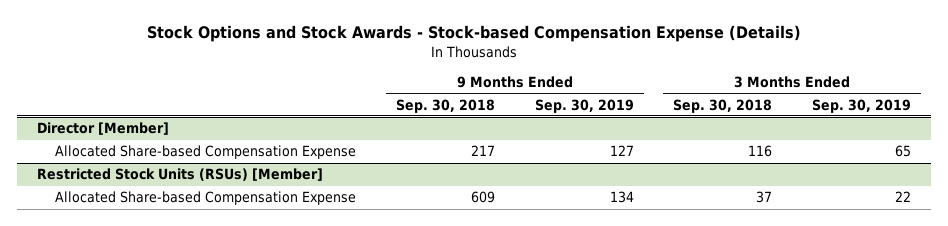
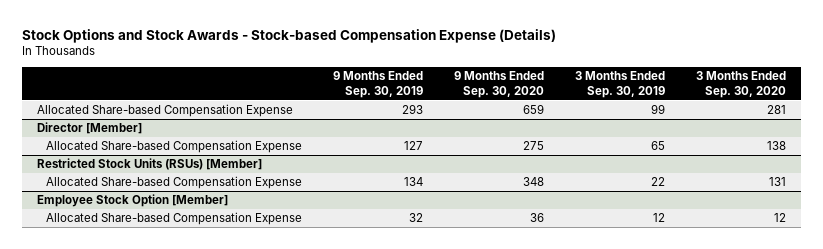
[395,98,495,113] Sep. 30, 2018 -> none
[673,98,773,113] Sep. 30, 2018 -> none
none -> [453,71,544,98] 9 Months Ended Sep. 30, 2020
none -> [695,71,786,98] 3 Months Ended Sep. 30, 2020
none -> [37,104,294,118] Allocated Share-based Compensation Expense
none -> [37,194,229,208] Employee Stock Option [Member]
none -> [46,212,303,226] Allocated Share-based Compensation Expense

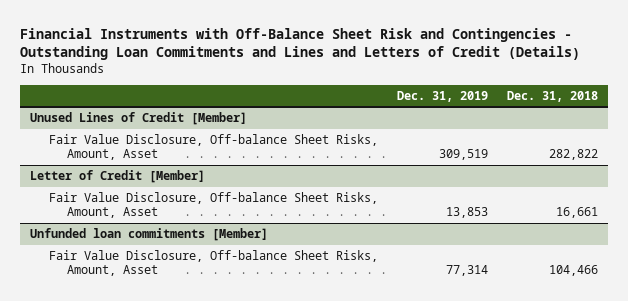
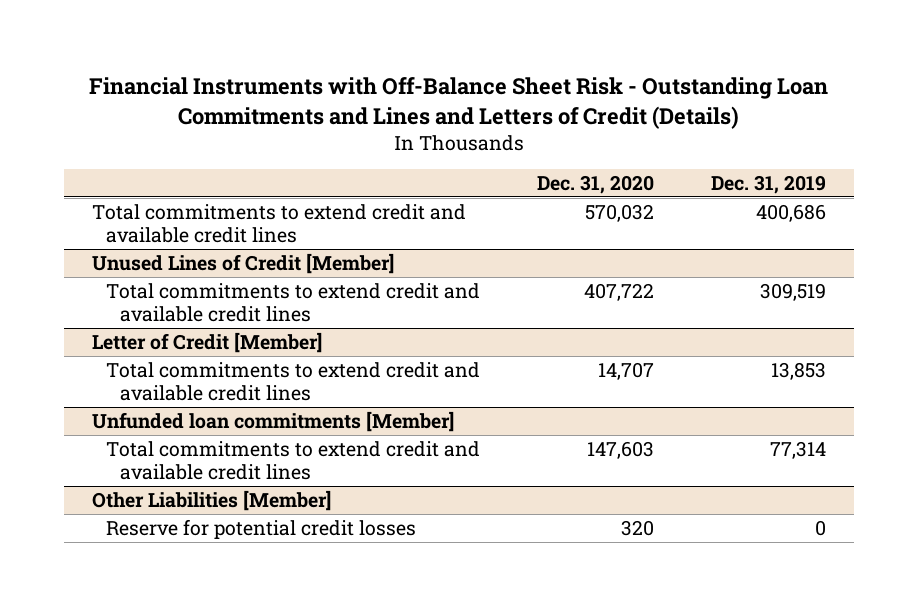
[20,27,581,60] Financial Instruments with Off-Balance Sheet Risk and Contingencies - Outstanding Loan Commitments and Lines and Letters of Credit (Details) -> [88,76,828,129] Financial Instruments with Off-Balance Sheet Risk - Outstanding Loan Commitments and Lines and Letters of Credit (Details)
[507,90,599,102] Dec. 31, 2018 -> none
none -> [536,174,654,194] Dec. 31, 2020
none -> [92,203,467,243] Total commitments to extend credit and available credit lines
[48,134,378,161] Fair Value Disclosure, Off-balance Sheet Risks, Amount, Asset -> [106,282,481,322] Total commitments to extend credit and available credit lines
[48,192,378,219] Fair Value Disclosure, Off-balance Sheet Risks, Amount, Asset -> [106,361,481,401] Total commitments to extend credit and available credit lines
[48,250,378,277] Fair Value Disclosure, Off-balance Sheet Risks, Amount, Asset -> [106,440,481,480] Total commitments to extend credit and available credit lines
none -> [92,489,332,511] Other Liabilities [Member]
none -> [106,518,417,539] Reserve for potential credit losses

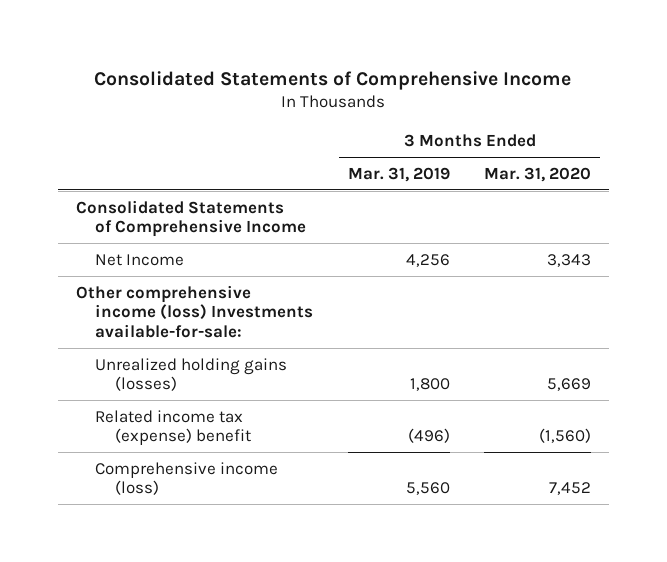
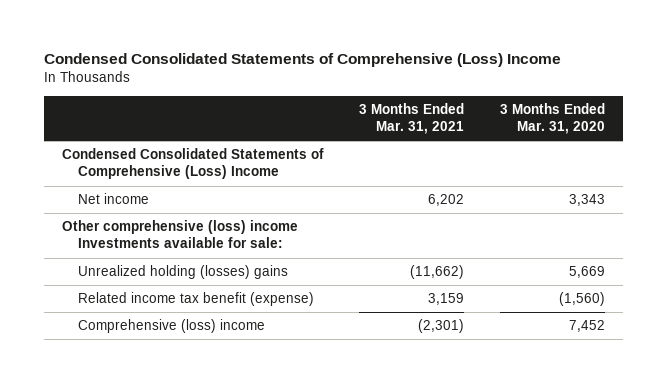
[94,70,572,90] Consolidated Statements of Comprehensive Income -> [43,53,561,68] Condensed Consolidated Statements of Comprehensive (Loss) Income
[347,166,450,182] Mar. 31, 2019 -> none
none -> [359,102,465,135] 3 Months Ended Mar. 31, 2021
[75,199,307,238] Consolidated Statements of Comprehensive Income -> [61,148,324,180] Condensed Consolidated Statements of Comprehensive (Loss) Income
[95,253,185,266] Net Income -> [77,193,149,205] Net income
[75,284,314,339] Other comprehensive income (loss) Investments available-for-sale: -> [61,220,298,249] Other comprehensive (loss) income Investments available for sale:
[95,357,288,392] Unrealized holding gains (losses) -> [77,265,288,280] Unrealized holding (losses) gains
[95,409,252,446] Related income tax (expense) benefit -> [77,292,314,307] Related income tax benefit (expense)
[95,461,279,496] Comprehensive income (loss) -> [77,319,265,334] Comprehensive (loss) income

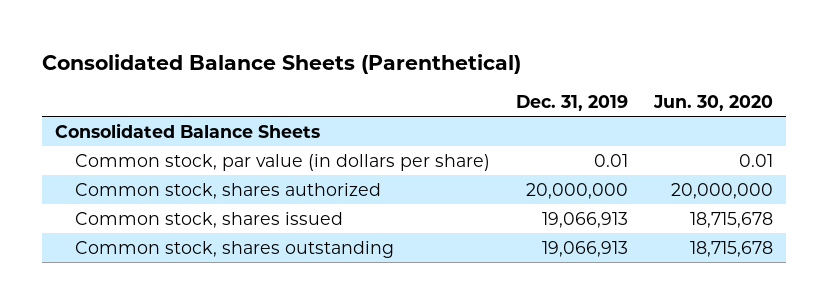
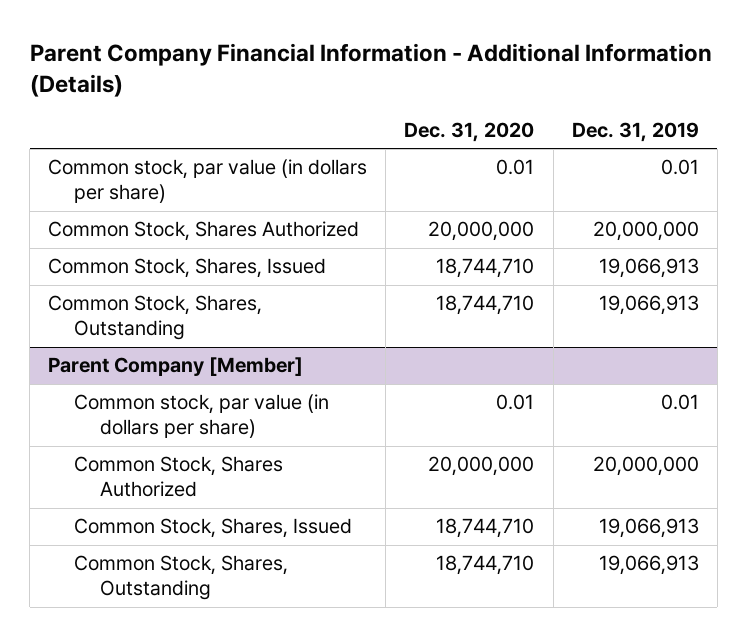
[42,53,522,74] Consolidated Balance Sheets (Parenthetical) -> [29,42,712,97] Parent Company Financial Information - Additional Information (Details)
[653,95,774,112] Jun. 30, 2020 -> none
none -> [404,121,535,142] Dec. 31, 2020
[55,122,321,138] Consolidated Balance Sheets -> none
[75,182,382,199] Common stock, shares authorized -> [48,221,360,242] Common Stock, Shares Authorized
[75,211,344,228] Common stock, shares issued -> [48,258,327,279] Common Stock, Shares, Issued
[75,240,395,258] Common stock, shares outstanding -> [48,295,263,341] Common Stock, Shares, Outstanding
none -> [48,357,304,377] Parent Company [Member]
none -> [73,394,329,439] Common stock, par value (in dollars per share)
none -> [73,456,283,498] Common Stock, Shares Authorized
none -> [73,518,352,539] Common Stock, Shares, Issued
none -> [73,555,288,601] Common Stock, Shares, Outstanding

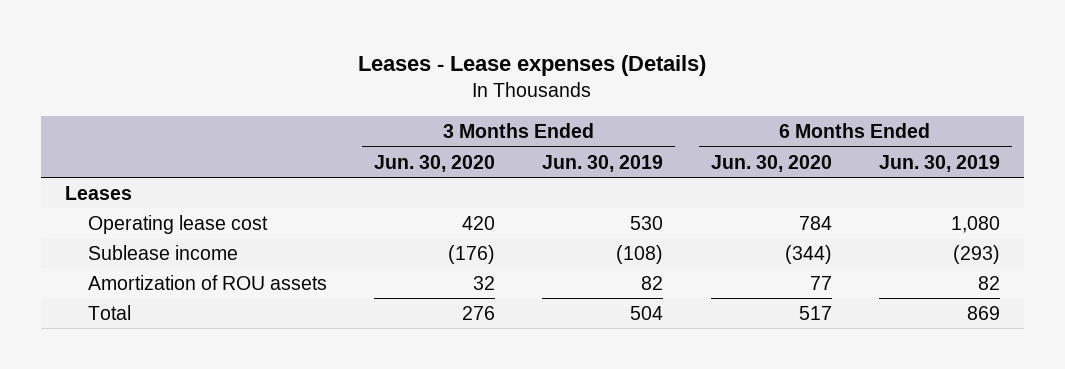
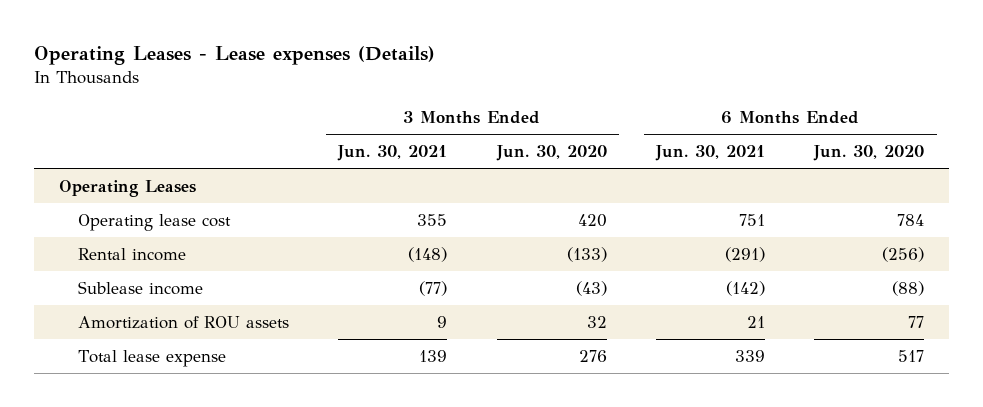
[358,55,707,77] Leases - Lease expenses (Details) -> [33,46,435,66] Operating Leases - Lease expenses (Details)
[542,154,664,172] Jun. 30, 2019 -> none
[878,154,1000,172] Jun. 30, 2019 -> none
none -> [337,145,448,162] Jun. 30, 2021
none -> [654,145,765,162] Jun. 30, 2021
[64,185,132,200] Leases -> [58,179,196,197] Operating Leases
none -> [77,247,186,261] Rental income
[447,244,495,264] (176) -> [575,280,607,296] (43)
[784,244,832,264] (344) -> [892,280,925,296] (88)
[87,304,131,320] Total -> [77,349,226,367] Total lease expense

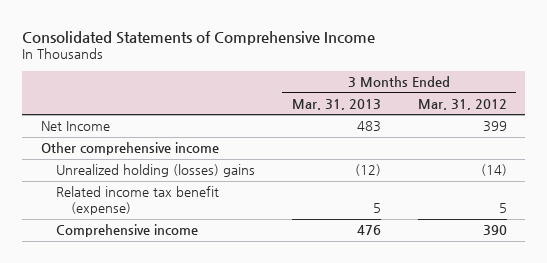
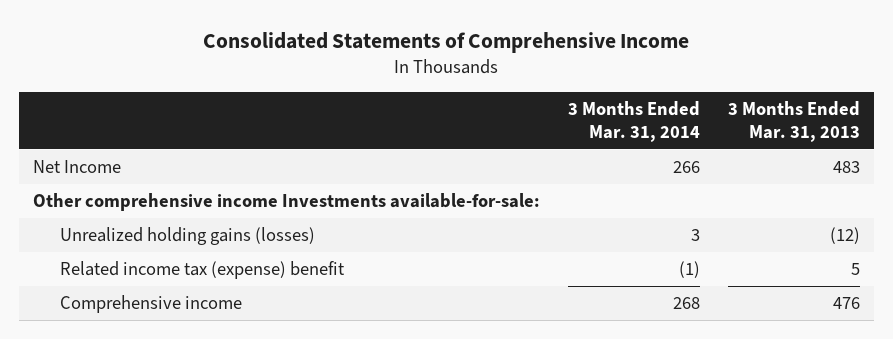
[417,98,507,110] Mar. 31, 2012 -> none
none -> [567,100,700,143] 3 Months Ended Mar. 31, 2014
[40,142,219,156] Other comprehensive income -> [32,193,540,212] Other comprehensive income Investments available-for-sale:
[55,164,255,178] Unrealized holding (losses) gains -> [60,227,316,246] Unrealized holding gains (losses)
[55,186,219,216] Related income tax benefit (expense) -> [60,261,346,280] Related income tax (expense) benefit

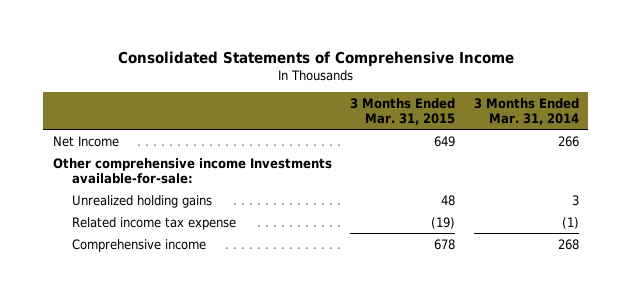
[727,100,860,143] 3 Months Ended Mar. 31, 2013 -> none
none -> [350,97,456,126] 3 Months Ended Mar. 31, 2015
[60,227,316,246] Unrealized holding gains (losses) -> [71,194,212,208] Unrealized holding gains
[60,261,346,280] Related income tax (expense) benefit -> [71,216,236,230] Related income tax expense

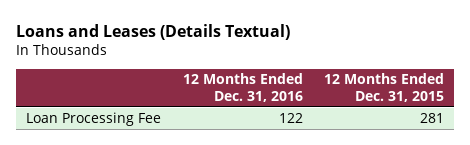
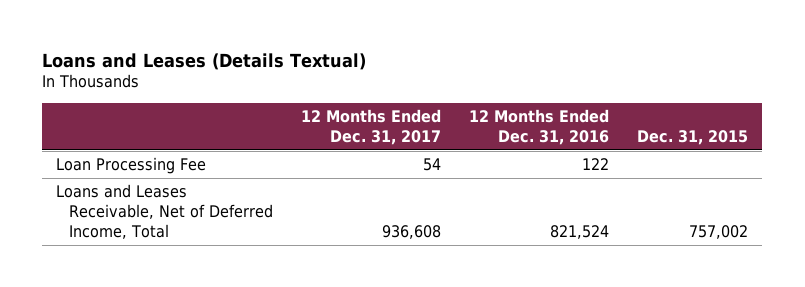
[323,73,444,103] 12 Months Ended Dec. 31, 2015 -> none
none -> [300,108,441,146] 12 Months Ended Dec. 31, 2017
none -> [637,130,749,146] Dec. 31, 2015
none -> [56,183,273,240] Loans and Leases Receivable, Net of Deferred Income, Total

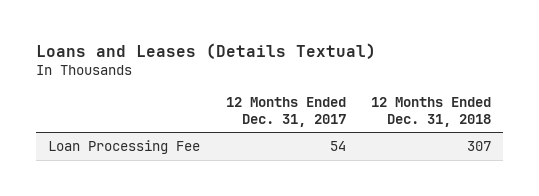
[468,108,609,146] 12 Months Ended Dec. 31, 2016 -> none
[637,130,749,146] Dec. 31, 2015 -> none
none -> [370,97,491,127] 12 Months Ended Dec. 31, 2018
[56,183,273,240] Loans and Leases Receivable, Net of Deferred Income, Total -> none

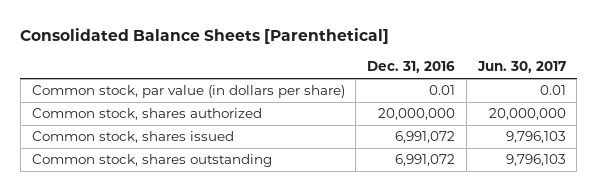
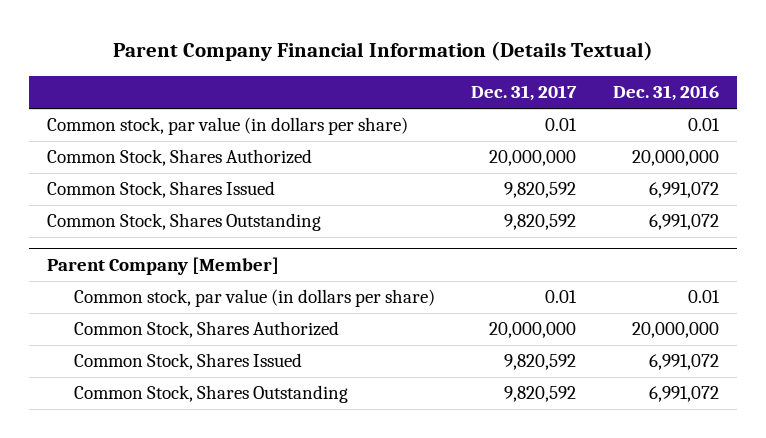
[20,28,390,45] Consolidated Balance Sheets [Parenthetical] -> [113,41,654,62] Parent Company Financial Information (Details Textual)
[476,61,566,74] Jun. 30, 2017 -> none
none -> [471,85,578,102] Dec. 31, 2017
[31,108,262,121] Common stock, shares authorized -> [47,149,313,167] Common Stock, Shares Authorized
[31,131,234,144] Common stock, shares issued -> [47,181,276,199] Common Stock, Shares Issued
[31,154,272,168] Common stock, shares outstanding -> [47,213,322,232] Common Stock, Shares Outstanding
none -> [47,257,280,276] Parent Company [Member]
none -> [73,289,435,308] Common stock, par value (in dollars per share)
none -> [73,321,339,339] Common Stock, Shares Authorized
none -> [73,353,302,371] Common Stock, Shares Issued
none -> [73,385,348,404] Common Stock, Shares Outstanding

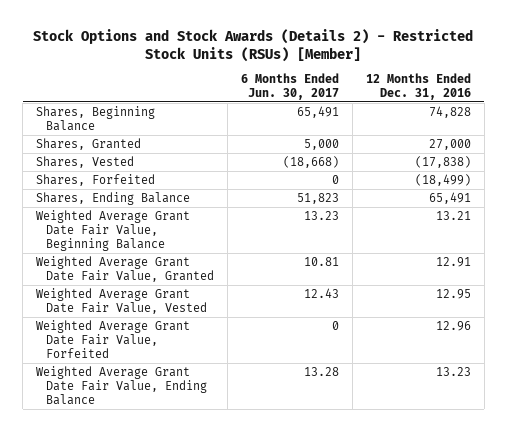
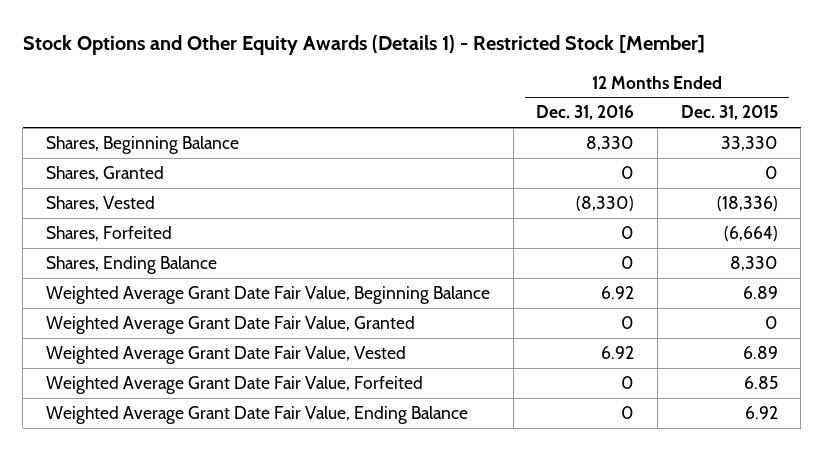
[33,28,474,62] Stock Options and Stock Awards (Details 2) - Restricted Stock Units (RSUs) [Member] -> [22,35,705,56] Stock Options and Other Equity Awards (Details 1) - Restricted Stock [Member]
[241,73,340,101] 6 Months Ended Jun. 30, 2017 -> none
none -> [680,105,778,121] Dec. 31, 2015
[428,105,471,118] 74,828 -> [586,136,635,152] 8,330
[428,138,471,150] 27,000 -> [621,166,635,180] 0
[414,155,471,168] (17,838) -> [576,196,635,212] (8,330)
[414,173,471,186] (18,499) -> [621,226,635,240] 0
[428,191,471,204] 65,491 -> [621,256,635,270] 0
[435,210,471,220] 13.21 -> [601,286,635,300] 6.92
[435,256,471,267] 12.91 -> [621,316,635,330] 0
[435,288,471,299] 12.95 -> [601,346,635,360] 6.92
[435,320,471,331] 12.96 -> [621,376,635,390] 0
[435,366,471,376] 13.23 -> [621,406,635,420] 0

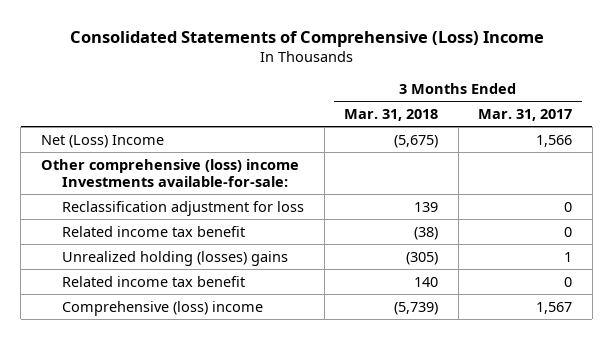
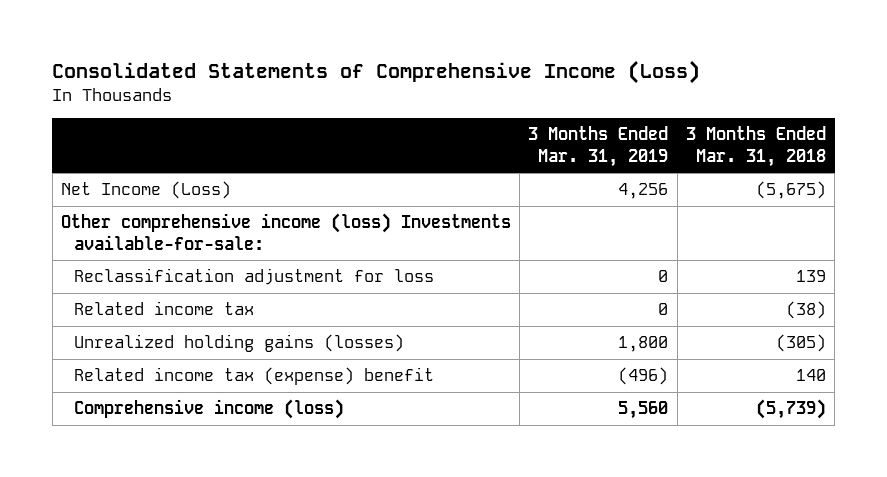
[69,31,544,48] Consolidated Statements of Comprehensive (Loss) Income -> [52,60,701,85] Consolidated Statements of Comprehensive Income (Loss)
[478,109,573,122] Mar. 31, 2017 -> none
none -> [528,126,669,167] 3 Months Ended Mar. 31, 2019
[40,134,164,148] Net (Loss) Income -> [60,181,231,200] Net Income (Loss)
[40,158,299,188] Other comprehensive (loss) income Investments available-for-sale: -> [60,213,511,250] Other comprehensive income (loss) Investments available-for-sale:
[62,225,246,237] Related income tax benefit -> [74,301,255,316] Related income tax
[62,250,289,266] Unrealized holding (losses) gains -> [74,334,405,353] Unrealized holding gains (losses)
[62,275,246,287] Related income tax benefit -> [74,367,435,386] Related income tax (expense) benefit
[62,300,264,316] Comprehensive (loss) income -> [74,399,345,420] Comprehensive income (loss)

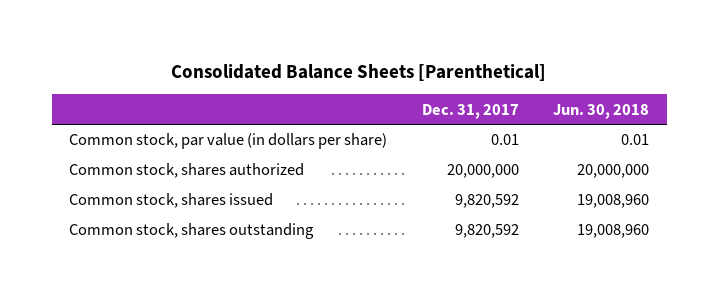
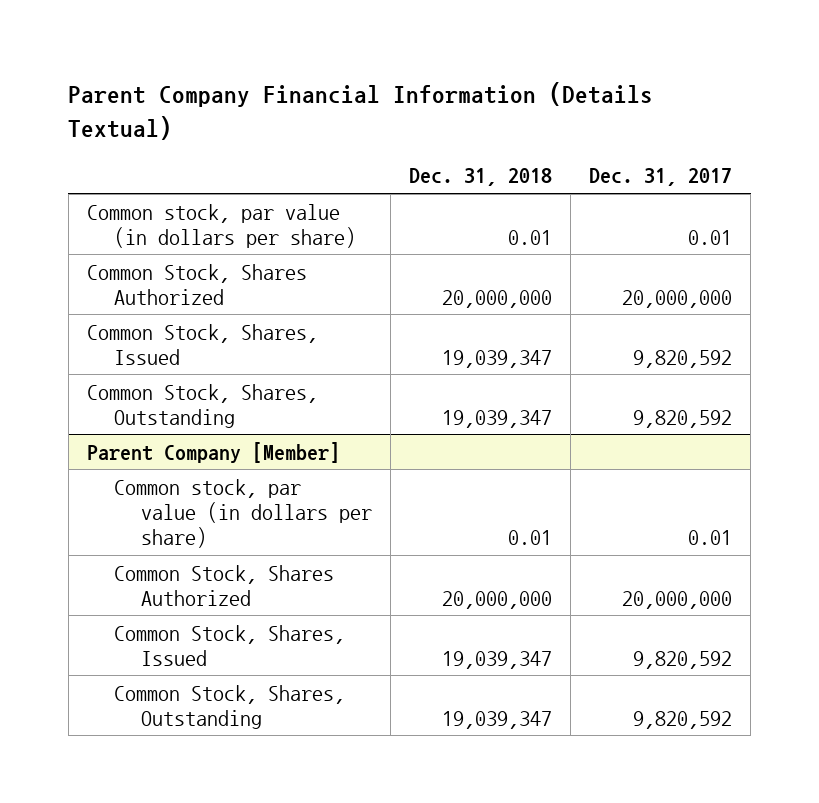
[171,63,547,81] Consolidated Balance Sheets [Parenthetical] -> [68,82,654,140] Parent Company Financial Information (Details Textual)
[553,103,650,119] Jun. 30, 2018 -> none
none -> [409,168,553,187] Dec. 31, 2018
[69,163,305,179] Common stock, shares authorized -> [86,263,307,305] Common Stock, Shares Authorized
[69,193,274,209] Common stock, shares issued -> [86,323,318,365] Common Stock, Shares, Issued
[69,223,315,240] Common stock, shares outstanding -> [86,383,318,428] Common Stock, Shares, Outstanding
none -> [86,441,340,463] Parent Company [Member]
none -> [113,478,373,549] Common stock, par value (in dollars per share)
none -> [113,564,334,606] Common Stock, Shares Authorized
none -> [113,624,345,666] Common Stock, Shares, Issued
none -> [113,684,345,729] Common Stock, Shares, Outstanding

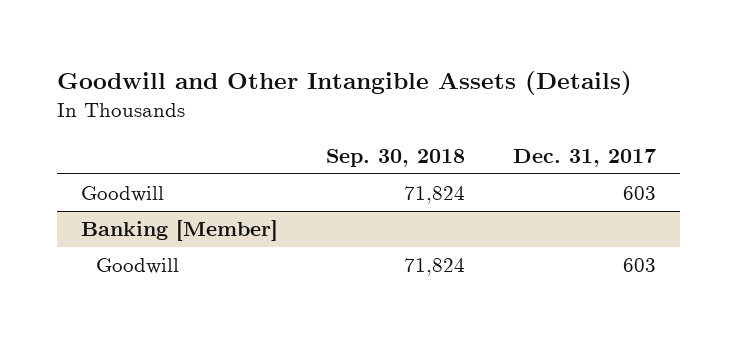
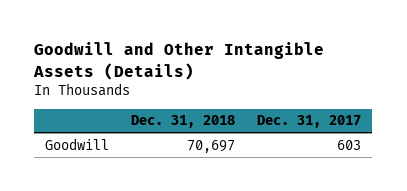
[326,148,466,167] Sep. 30, 2018 -> none
none -> [131,115,236,129] Dec. 31, 2018
[81,220,279,242] Banking [Member] -> none
[96,258,180,275] Goodwill -> none

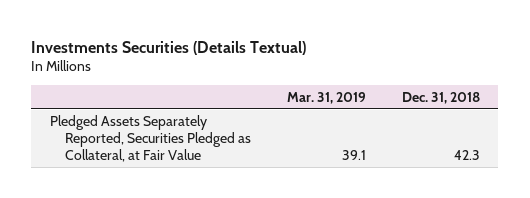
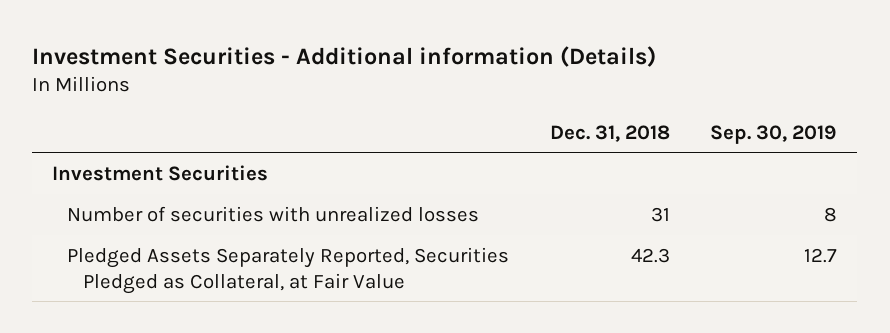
[31,40,307,55] Investments Securities (Details Textual) -> [32,45,657,67] Investment Securities - Additional information (Details)
[287,91,367,104] Mar. 31, 2019 -> none
none -> [710,124,838,144] Sep. 30, 2019
none -> [52,164,269,181] Investment Securities
none -> [67,205,480,222] Number of securities with unrealized losses

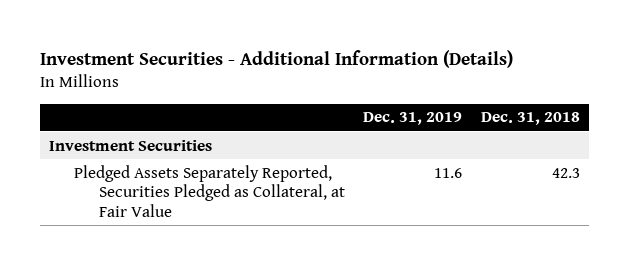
[32,45,657,67] Investment Securities - Additional information (Details) -> [39,50,513,69] Investment Securities - Additional Information (Details)
[710,124,838,144] Sep. 30, 2019 -> none
none -> [363,112,463,126] Dec. 31, 2019
[67,205,480,222] Number of securities with unrealized losses -> none

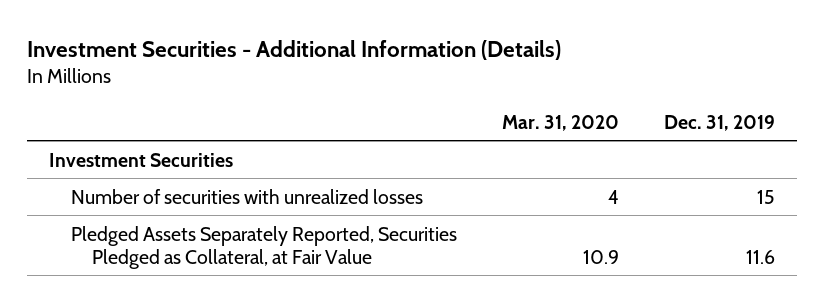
[481,112,581,126] Dec. 31, 2018 -> none
none -> [501,114,619,131] Mar. 31, 2020
none -> [70,188,423,204] Number of securities with unrealized losses

